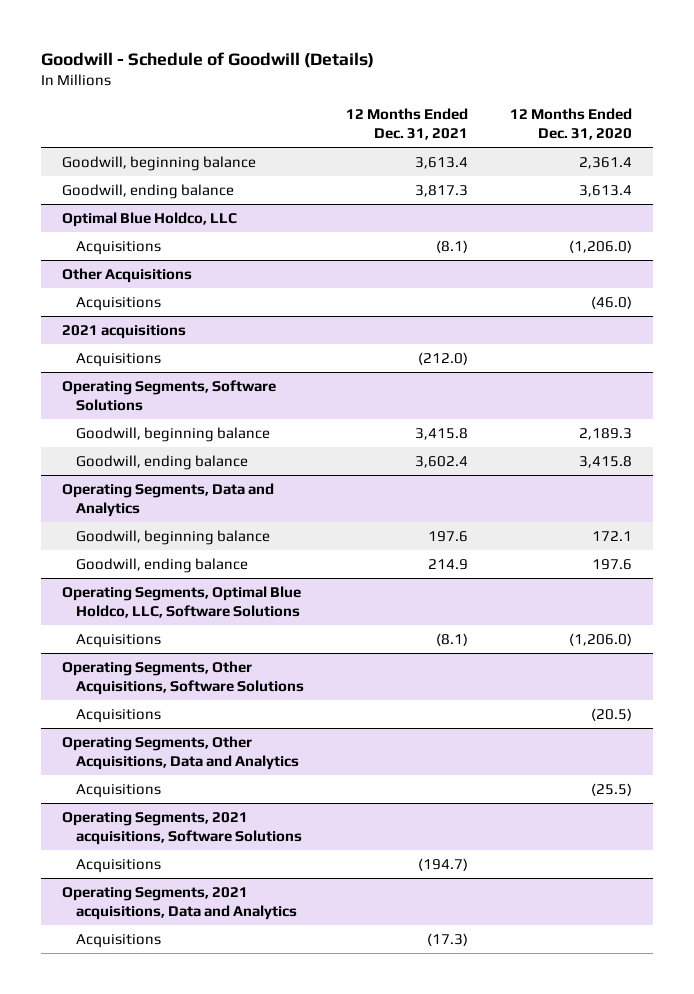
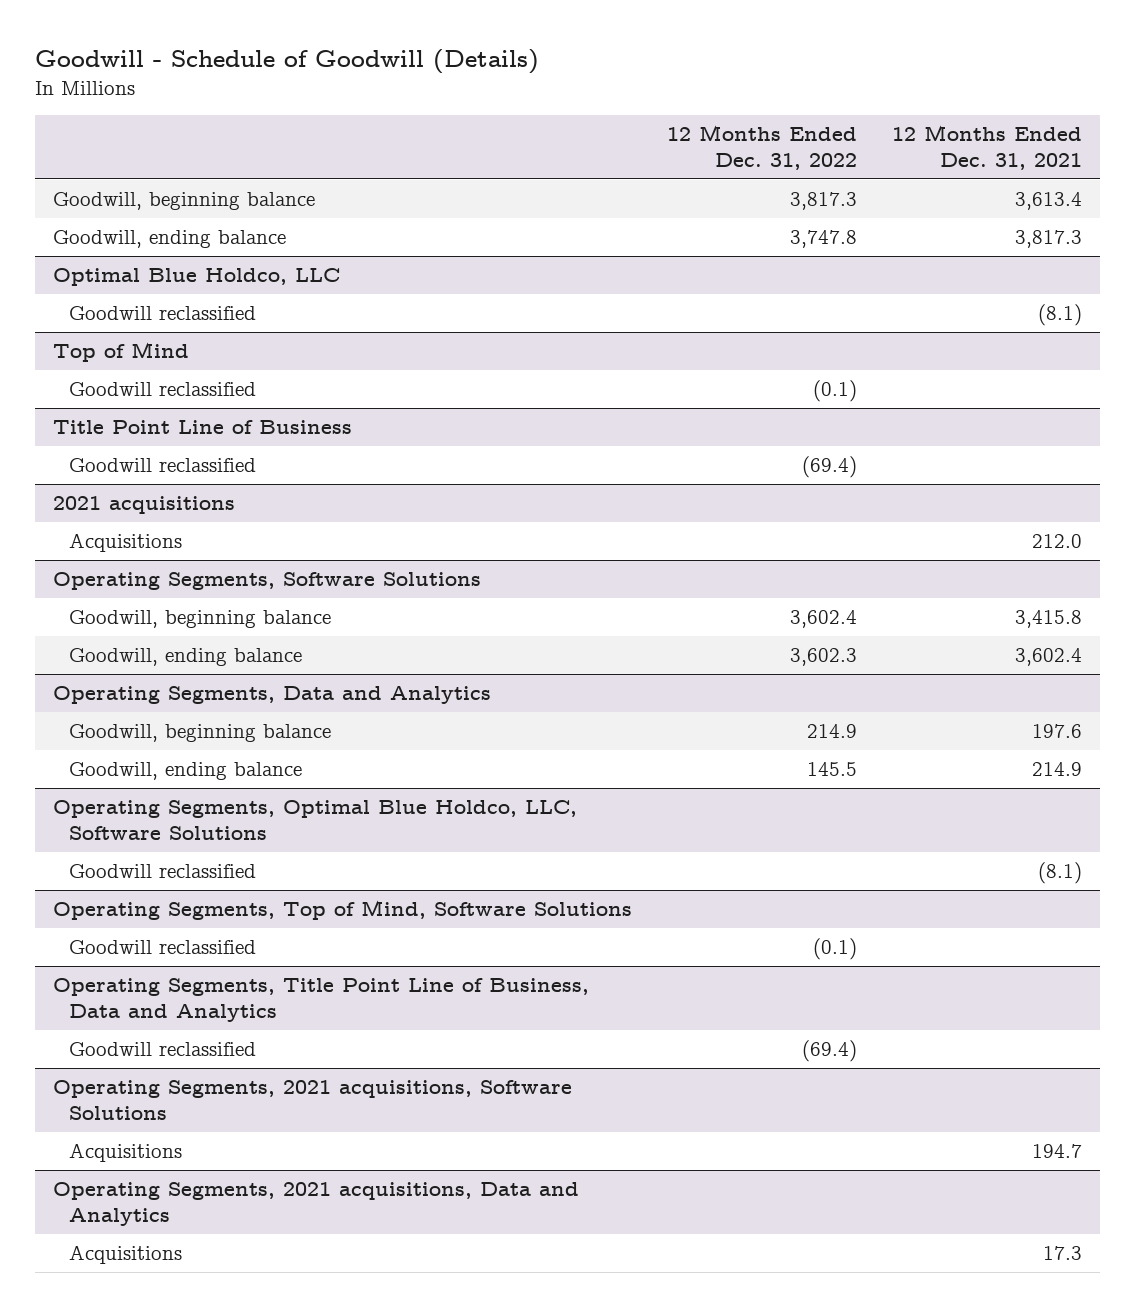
[509,107,632,141] 12 Months Ended Dec. 31, 2020 -> none
none -> [667,125,858,171] 12 Months Ended Dec. 31, 2022
[76,240,162,255] Acquisitions -> none
[62,267,193,283] Other Acquisitions -> none
[76,296,162,311] Acquisitions -> none
none -> [68,305,256,320] Goodwill reclassified
none -> [52,341,189,362] Top of Mind
none -> [68,381,256,396] Goodwill reclassified
none -> [52,419,352,434] Title Point Line of Business
none -> [68,457,256,472] Goodwill reclassified
[417,351,468,365] (212.0) -> [1032,533,1083,548] 212.0
[76,633,162,648] Acquisitions -> none
[62,660,305,696] Operating Segments, Other Acquisitions, Software Solutions -> none
[76,708,162,723] Acquisitions -> none
[62,735,300,771] Operating Segments, Other Acquisitions, Data and Analytics -> none
[76,783,162,798] Acquisitions -> none
none -> [68,863,256,878] Goodwill reclassified
none -> [52,899,632,920] Operating Segments, Top of Mind, Software Solutions
none -> [68,939,256,954] Goodwill reclassified
none -> [52,977,589,1022] Operating Segments, Title Point Line of Business, Data and Analytics
none -> [68,1041,256,1056] Goodwill reclassified
[417,857,468,871] (194.7) -> [1032,1143,1083,1158] 194.7
[426,932,468,946] (17.3) -> [1043,1245,1083,1260] 17.3

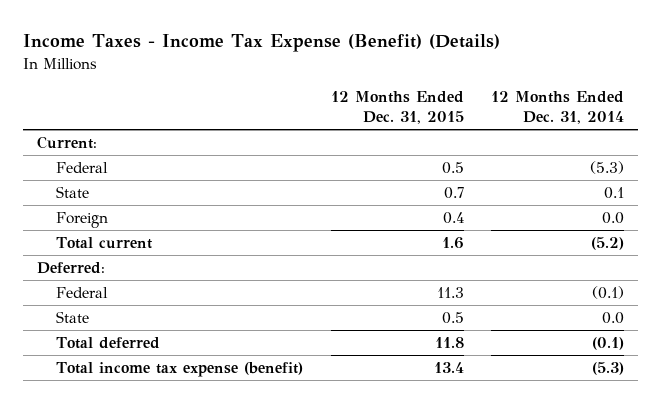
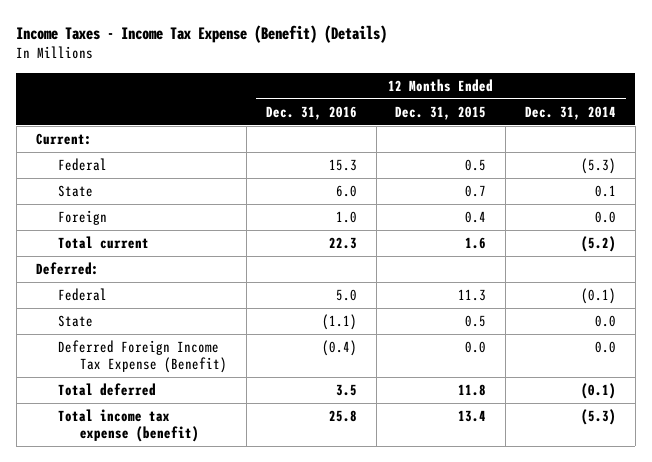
none -> [265,105,357,120] Dec. 31, 2016
none -> [58,340,228,373] Deferred Foreign Income Tax Expense (Benefit)

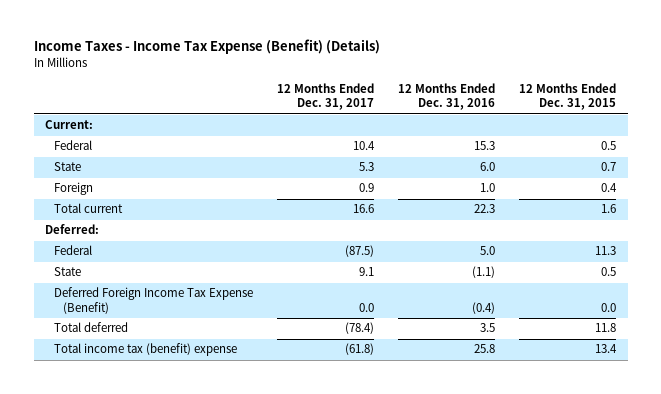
[525,105,617,120] Dec. 31, 2014 -> none
none -> [276,82,374,111] 12 Months Ended Dec. 31, 2017
[58,409,200,442] Total income tax expense (benefit) -> [54,343,238,357] Total income tax (benefit) expense

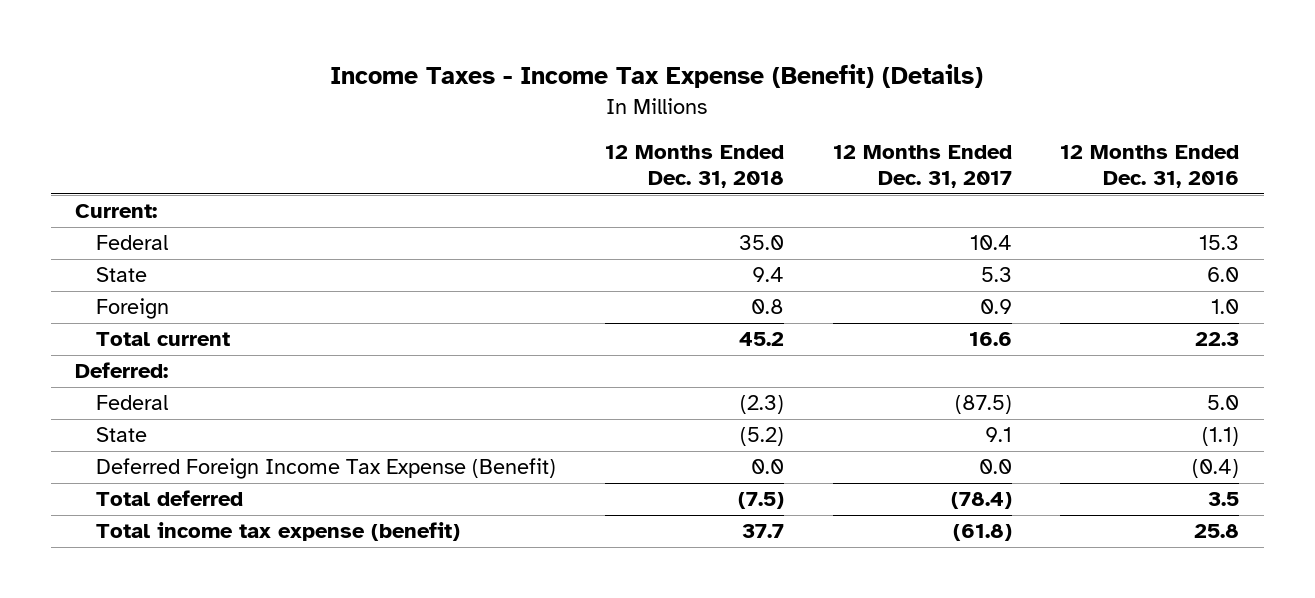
[518,82,616,111] 12 Months Ended Dec. 31, 2015 -> none
none -> [605,144,785,188] 12 Months Ended Dec. 31, 2018
[54,343,238,357] Total income tax (benefit) expense -> [96,522,461,542] Total income tax expense (benefit)

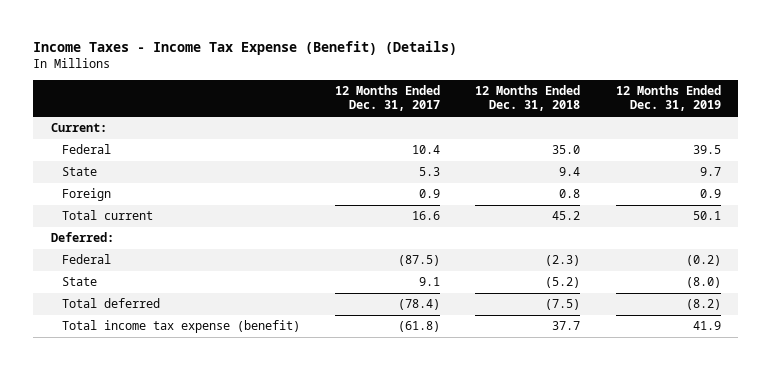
[1060,144,1240,188] 12 Months Ended Dec. 31, 2016 -> none
none -> [615,84,721,112] 12 Months Ended Dec. 31, 2019
[96,458,557,480] Deferred Foreign Income Tax Expense (Benefit) -> none

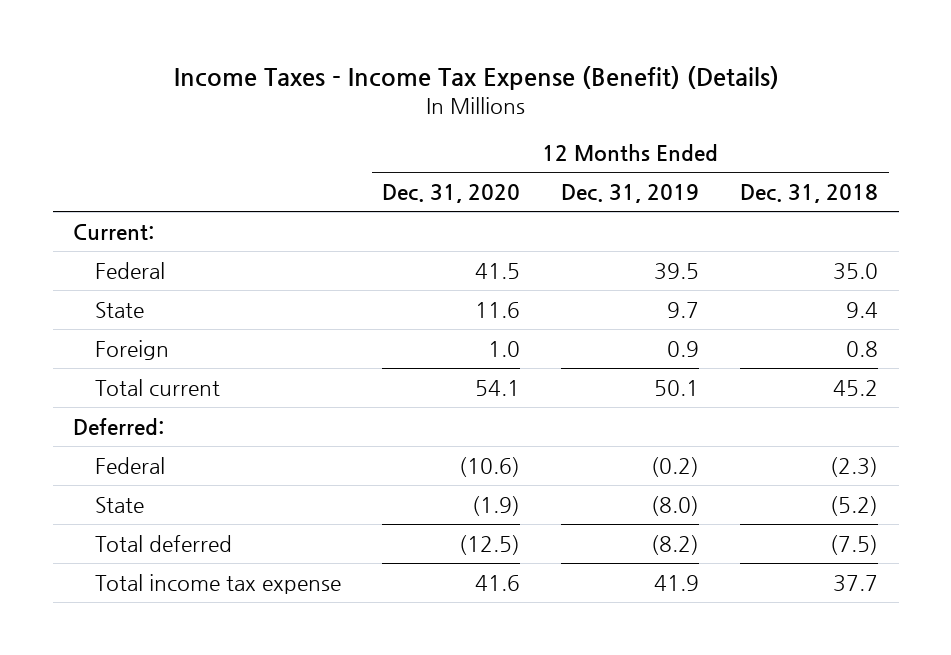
[335,84,441,112] 12 Months Ended Dec. 31, 2017 -> none
none -> [382,183,521,203] Dec. 31, 2020
[61,320,300,334] Total income tax expense (benefit) -> [95,573,342,594] Total income tax expense

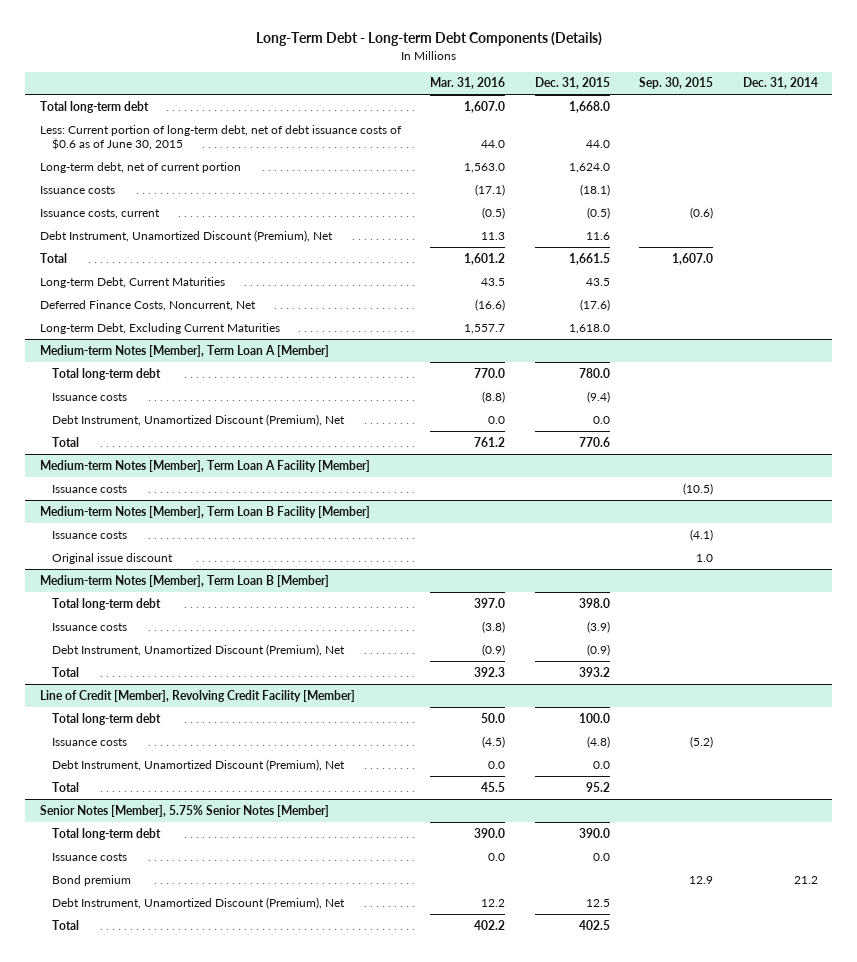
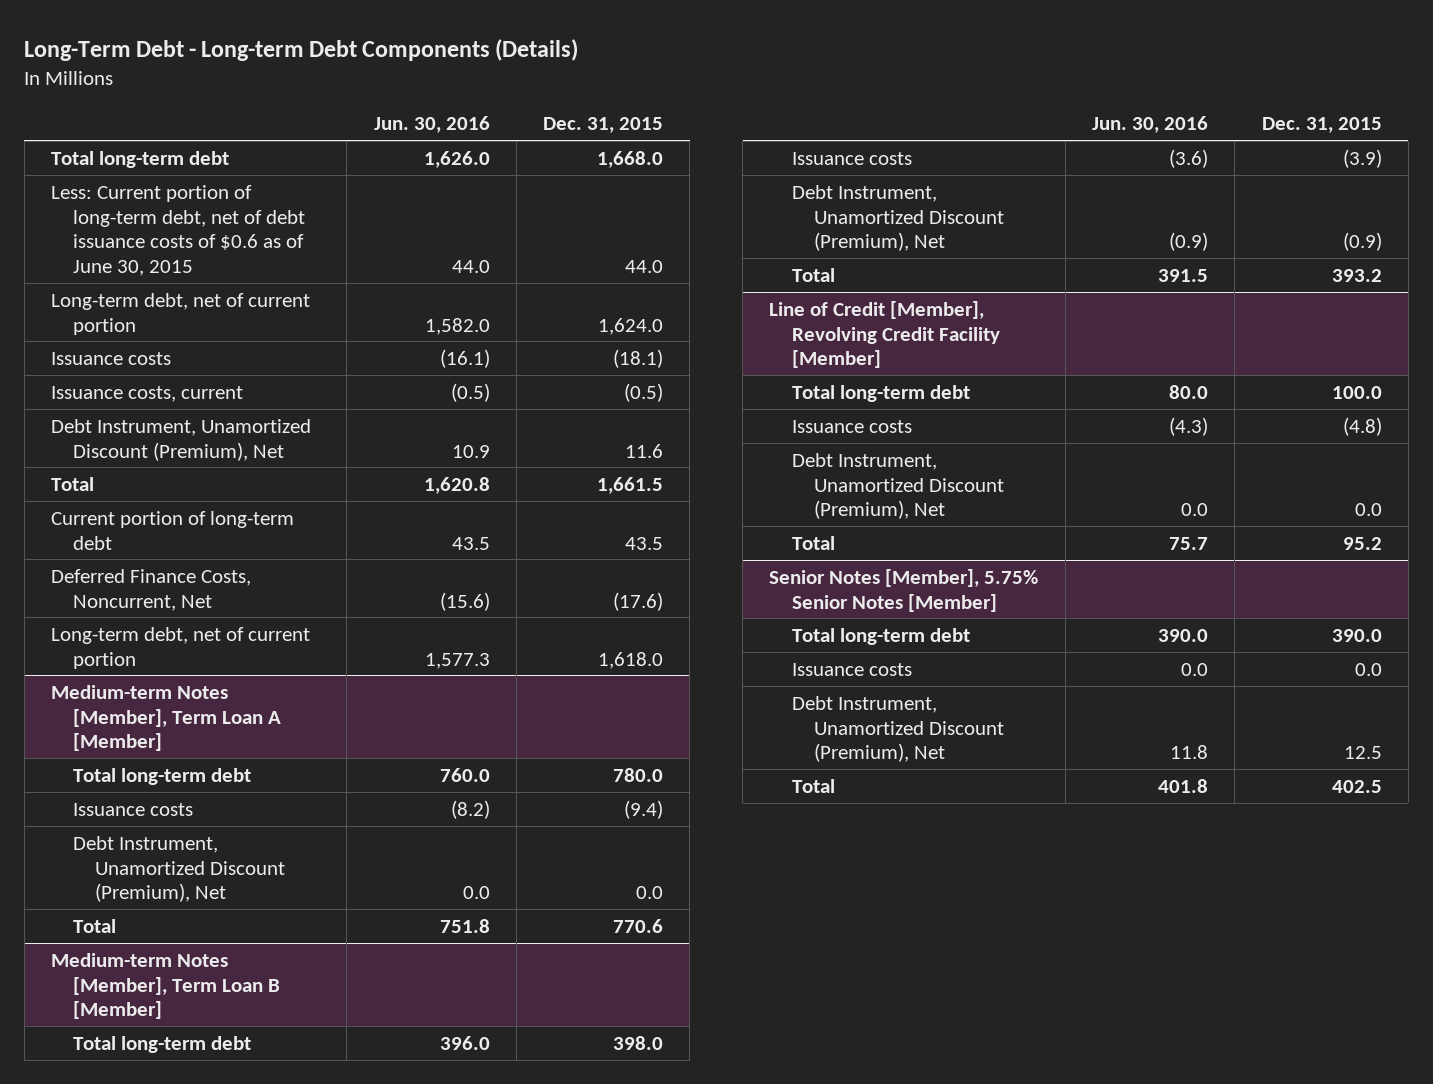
[430,77,506,90] Mar. 31, 2016 -> none
[639,77,714,90] Sep. 30, 2015 -> none
[742,77,818,90] Dec. 31, 2014 -> none
none -> [373,116,490,134] Jun. 30, 2016
[39,276,225,288] Long-term Debt, Current Maturities -> [51,510,295,550] Current portion of long-term debt
[39,322,280,334] Long-term Debt, Excluding Current Maturities -> [51,626,311,669] Long-term debt, net of current portion
[39,459,370,472] Medium-term Notes [Member], Term Loan A Facility [Member] -> none
[52,484,128,493] Issuance costs -> none
[39,505,370,518] Medium-term Notes [Member], Term Loan B Facility [Member] -> none
[52,530,128,539] Issuance costs -> none
[52,552,174,564] Original issue discount -> none
[52,874,132,886] Bond premium -> none

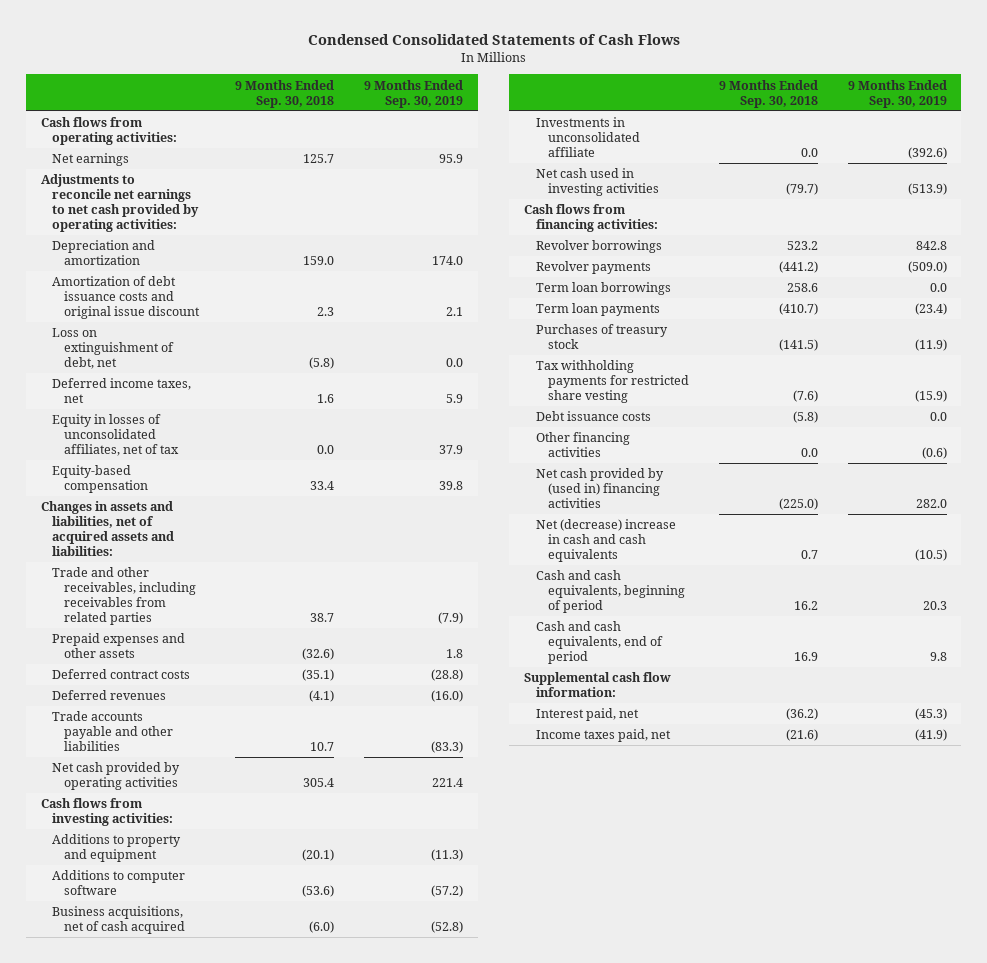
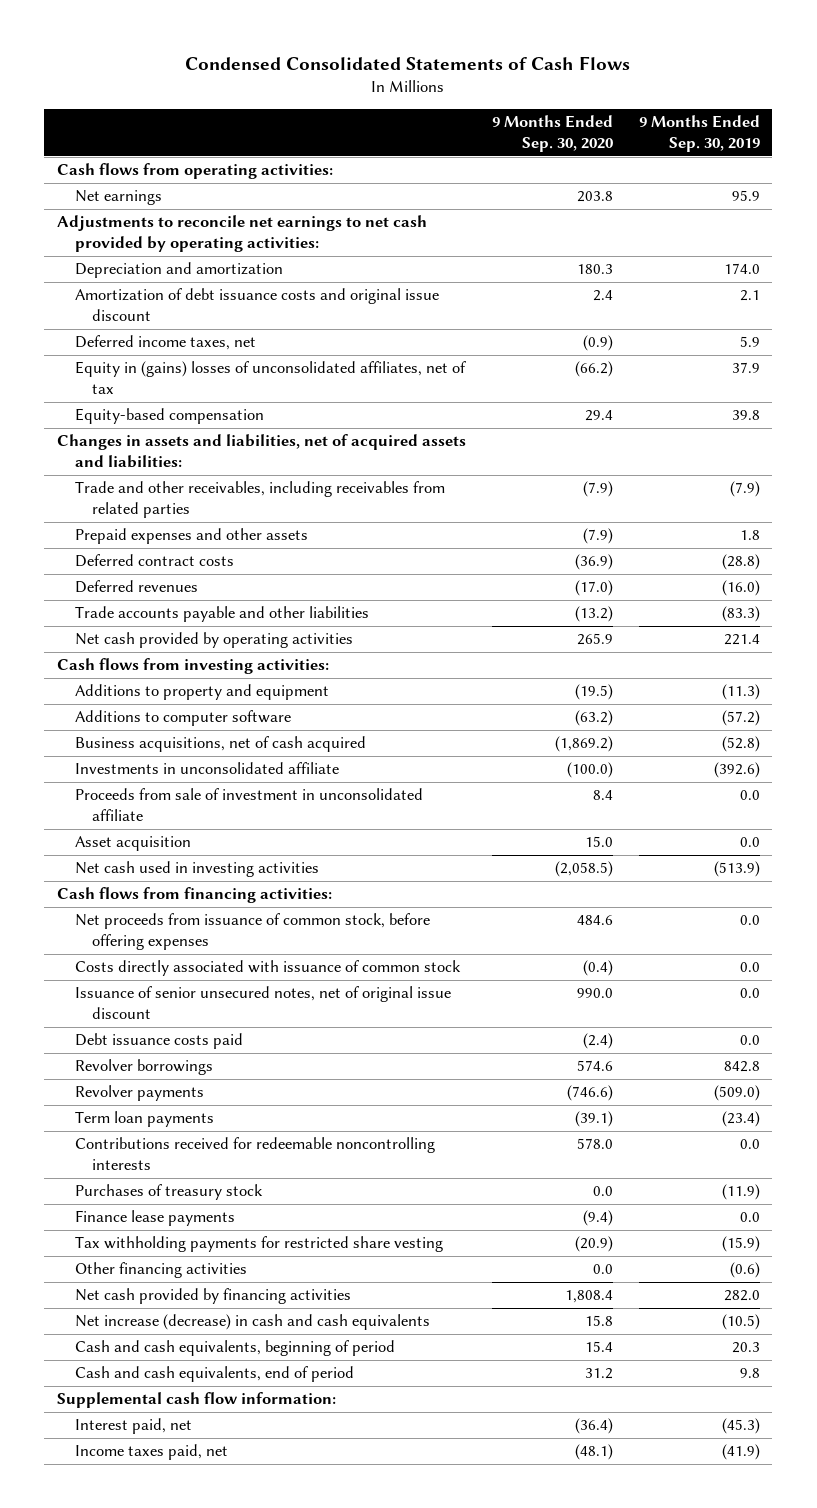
[235,79,335,108] 9 Months Ended Sep. 30, 2018 -> none
none -> [491,115,613,153] 9 Months Ended Sep. 30, 2020
[52,328,175,370] Loss on extinguishment of debt, net -> none
[52,414,180,457] Equity in losses of unconsolidated affiliates, net of tax -> [74,361,466,395] Equity in (gains) losses of unconsolidated affiliates, net of tax
none -> [74,788,423,822] Proceeds from sale of investment in unconsolidated affiliate
none -> [74,836,191,852] Asset acquisition
none -> [74,913,430,951] Net proceeds from issuance of common stock, before offering expenses
none -> [74,960,461,977] Costs directly associated with issuance of common stock
none -> [74,986,451,1020] Issuance of senior unsecured notes, net of original issue discount
none -> [74,1033,243,1050] Debt issuance costs paid
[536,282,672,296] Term loan borrowings -> none
none -> [74,1137,435,1171] Contributions received for redeemable noncontrolling interests
none -> [74,1210,235,1227] Finance lease payments
[536,411,652,422] Debt issuance costs -> none
[536,468,665,509] Net cash provided by (used in) financing activities -> [74,1288,351,1305] Net cash provided by financing activities
[536,519,677,563] Net (decrease) increase in cash and cash equivalents -> [74,1314,430,1331] Net increase (decrease) in cash and cash equivalents

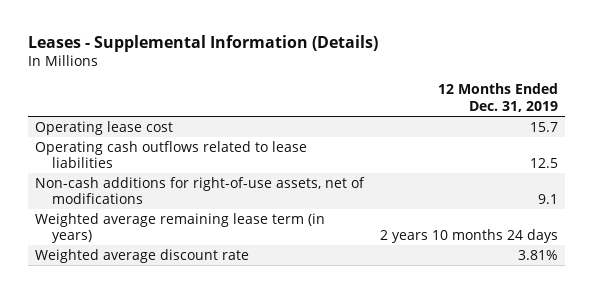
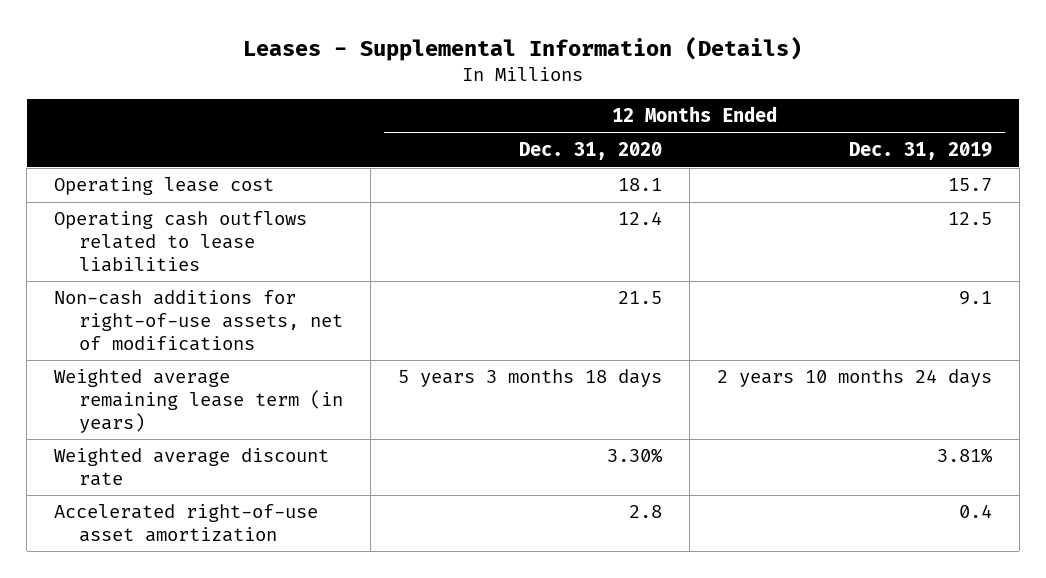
none -> [518,142,662,161] Dec. 31, 2020
none -> [54,504,319,542] Accelerated right-of-use asset amortization

